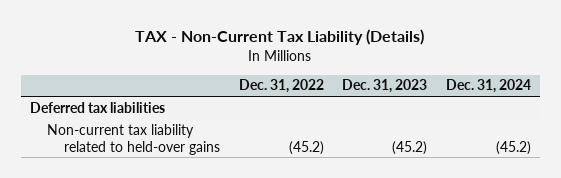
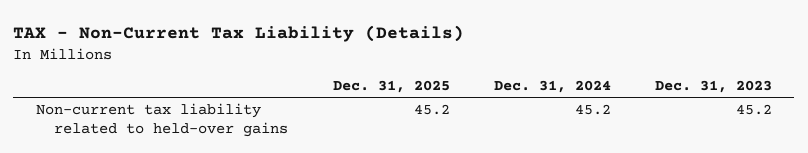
[238,79,324,94] Dec. 31, 2022 -> none
none -> [332,80,450,94] Dec. 31, 2025
[29,101,165,113] Deferred tax liabilities -> none
[392,140,428,155] (45.2) -> [736,104,773,116] 45.2
[495,140,531,155] (45.2) -> [574,104,611,116] 45.2

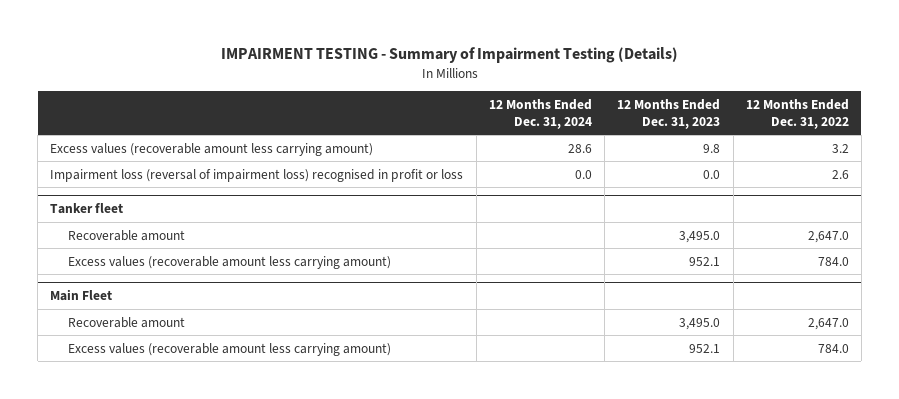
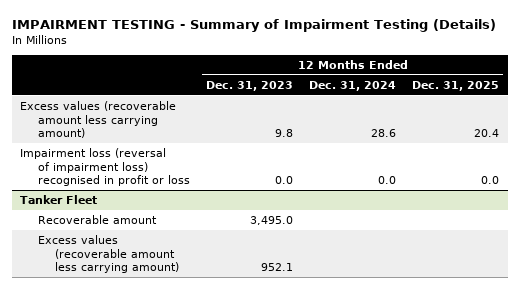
[745,98,849,130] 12 Months Ended Dec. 31, 2022 -> none
none -> [412,80,500,91] Dec. 31, 2025
[67,229,185,241] Recoverable amount -> none
[67,255,391,269] Excess values (recoverable amount less carrying amount) -> none
[50,289,113,302] Main Fleet -> none
[50,203,124,215] Tanker fleet -> [19,194,97,204] Tanker Fleet

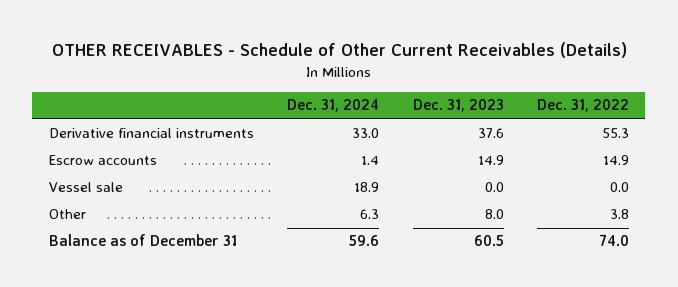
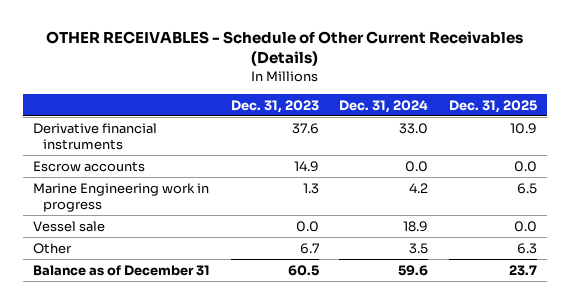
[536,99,629,113] Dec. 31, 2022 -> none
none -> [448,99,537,113] Dec. 31, 2025
[361,156,380,166] 1.4 -> [405,160,429,172] 0.0
none -> [33,182,210,213] Marine Engineering work in progress
[360,209,380,220] 6.3 -> [409,242,429,254] 3.5
[484,209,504,220] 8.0 -> [299,242,319,254] 6.7

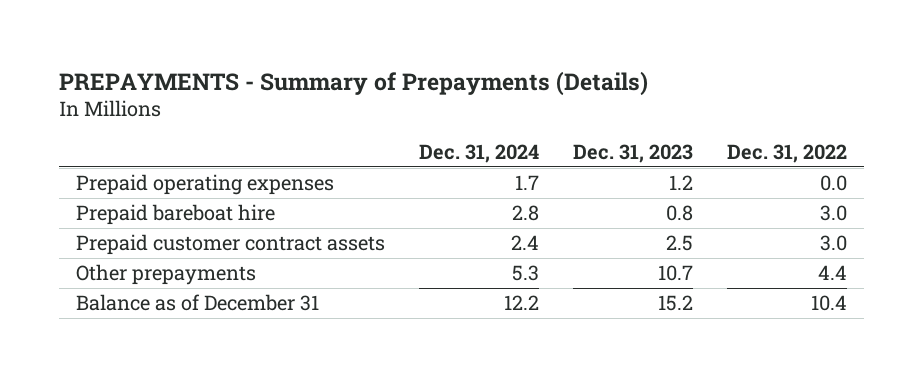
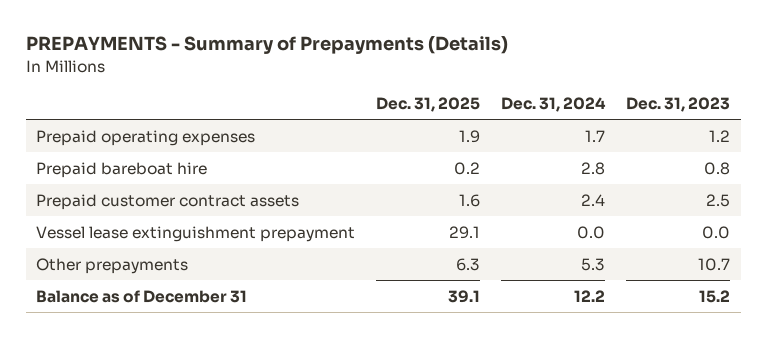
[726,143,847,163] Dec. 31, 2022 -> none
none -> [376,96,481,112] Dec. 31, 2025
none -> [36,225,356,242] Vessel lease extinguishment prepayment

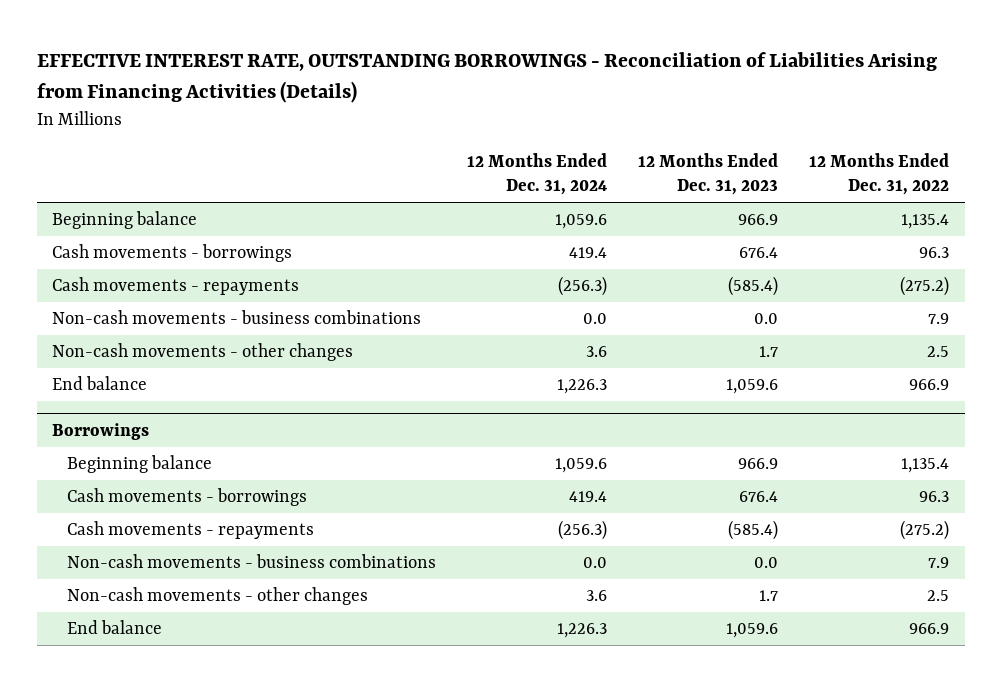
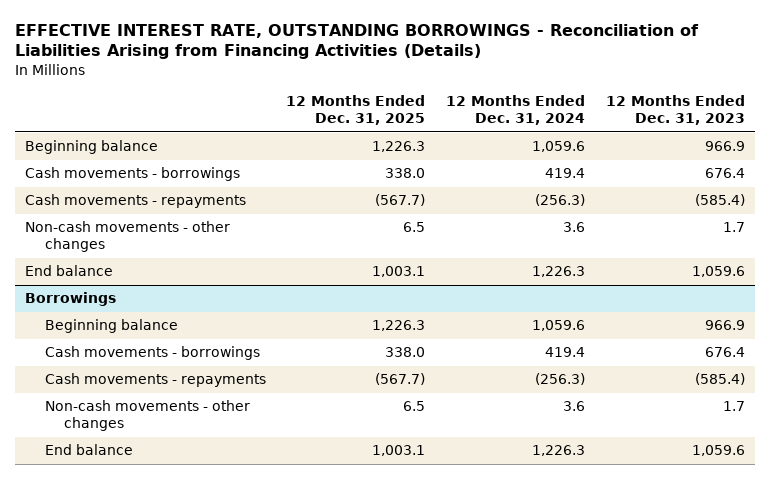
[809,152,950,196] 12 Months Ended Dec. 31, 2022 -> none
none -> [286,95,426,126] 12 Months Ended Dec. 31, 2025
[52,310,422,325] Non-cash movements - business combinations -> none
[66,554,436,569] Non-cash movements - business combinations -> none

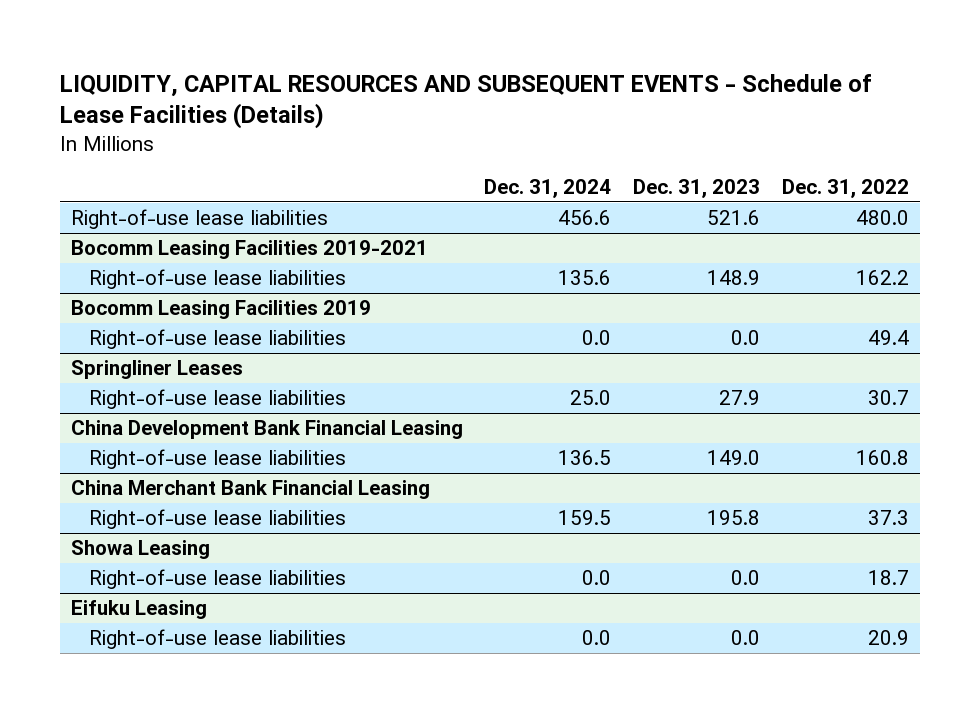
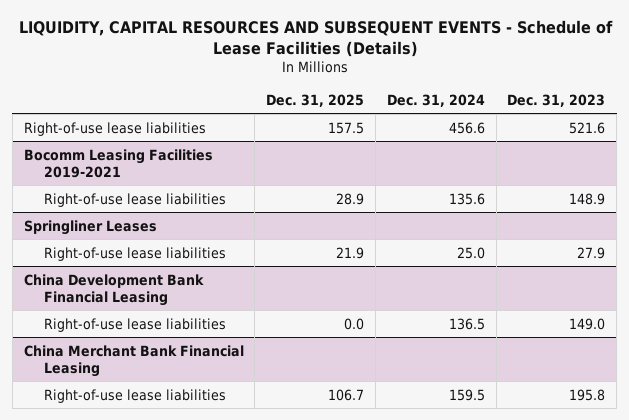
[781,179,909,199] Dec. 31, 2022 -> none
none -> [266,93,365,107] Dec. 31, 2025
[70,300,371,320] Bocomm Leasing Facilities 2019 -> none
[88,329,346,350] Right-of-use lease liabilities -> none
[70,540,210,560] Showa Leasing -> none
[88,569,346,590] Right-of-use lease liabilities -> none
[70,600,207,620] Eifuku Leasing -> none
[88,629,346,650] Right-of-use lease liabilities -> none

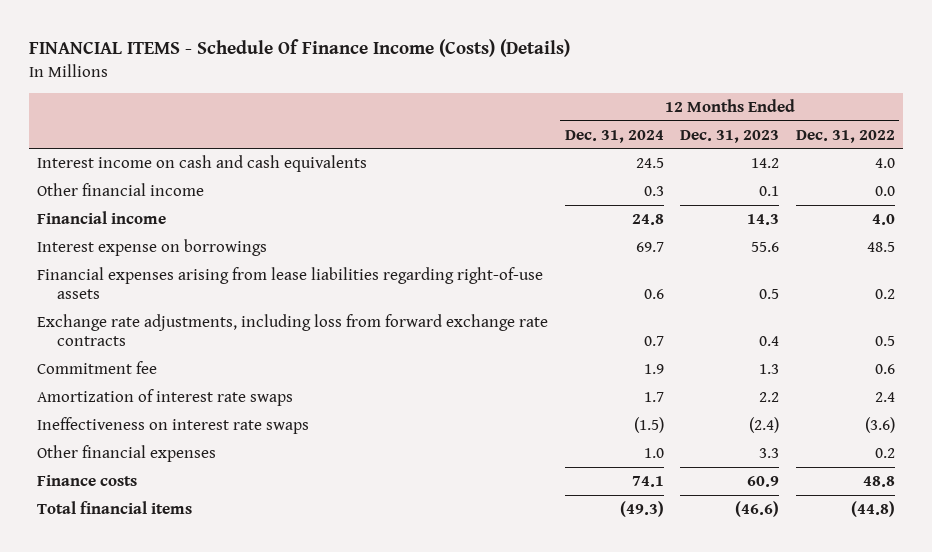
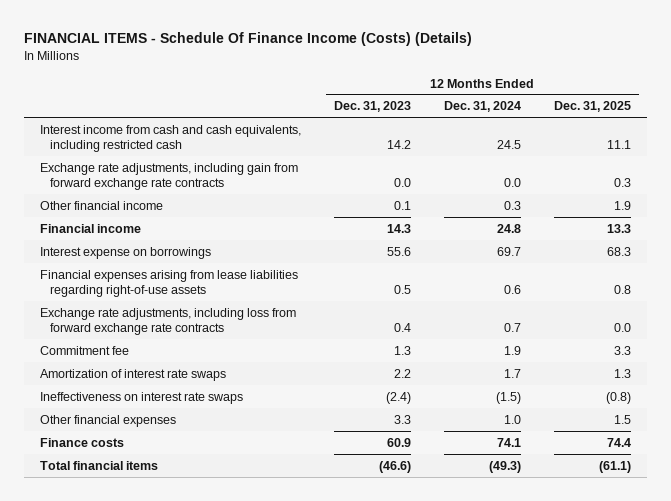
[795,129,895,143] Dec. 31, 2022 -> none
none -> [553,101,631,113] Dec. 31, 2025
[36,154,367,172] Interest income on cash and cash equivalents -> [40,124,302,153] Interest income from cash and cash equivalents, including restricted cash
none -> [40,162,299,191] Exchange rate adjustments, including gain from forward exchange rate contracts

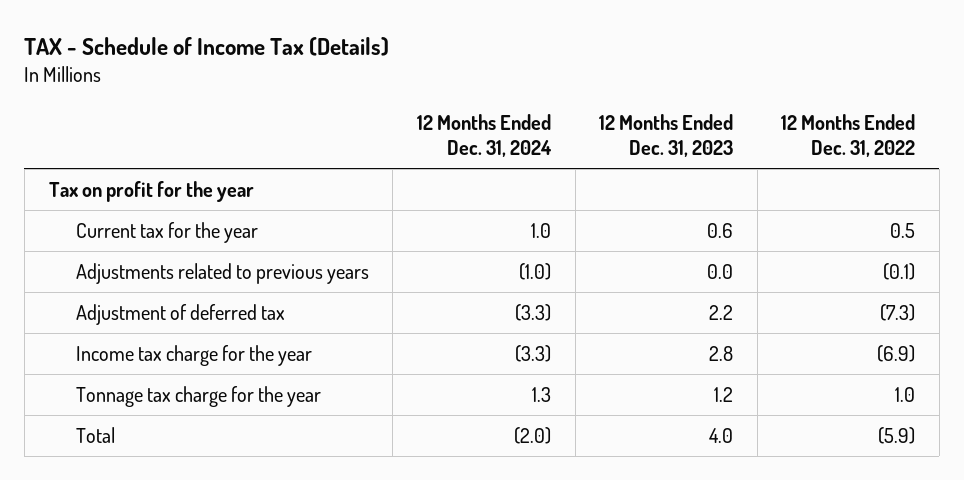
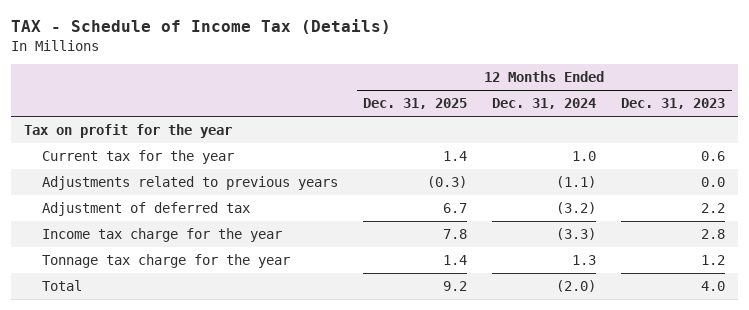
[781,113,916,157] 12 Months Ended Dec. 31, 2022 -> none
none -> [363,97,468,109] Dec. 31, 2025
[518,262,551,280] (1.0) -> [556,175,597,188] (1.1)
[514,303,551,321] (3.3) -> [556,201,597,214] (3.2)

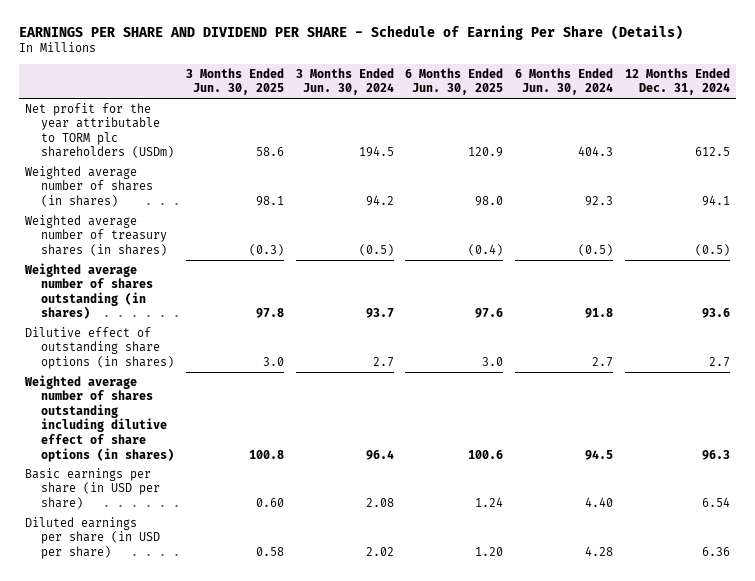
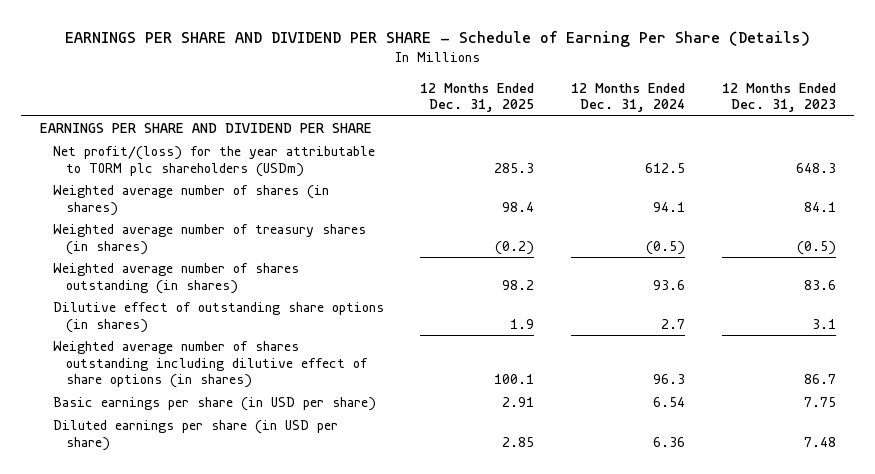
[185,67,284,96] 3 Months Ended Jun. 30, 2025 -> none
[295,67,394,96] 3 Months Ended Jun. 30, 2024 -> none
[405,67,504,96] 6 Months Ended Jun. 30, 2025 -> none
[515,67,614,96] 6 Months Ended Jun. 30, 2024 -> none
none -> [420,82,535,112] 12 Months Ended Dec. 31, 2025
none -> [721,82,836,112] 12 Months Ended Dec. 31, 2023
none -> [39,123,372,134] EARNINGS PER SHARE AND DIVIDEND PER SHARE
[25,102,174,159] Net profit for the year attributable to TORM plc shareholders (USDm) -> [52,146,375,177] Net profit/(loss) for the year attributable to TORM plc shareholders (USDm)

